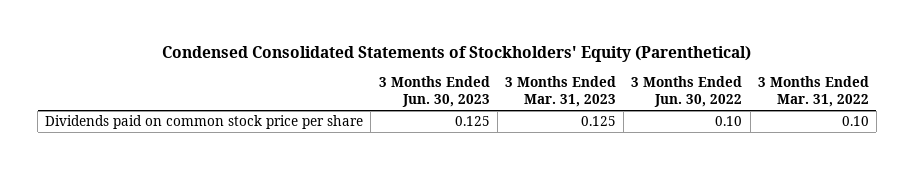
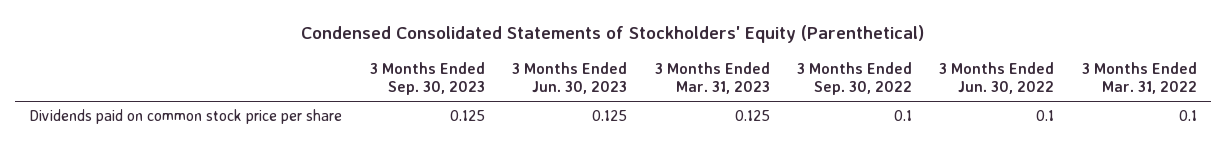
none -> [369,62,485,96] 3 Months Ended Sep. 30, 2023
none -> [797,62,913,96] 3 Months Ended Sep. 30, 2022
[715,116,743,127] 0.10 -> [1036,110,1055,122] 0.1
[841,116,869,127] 0.10 -> [1178,110,1197,122] 0.1

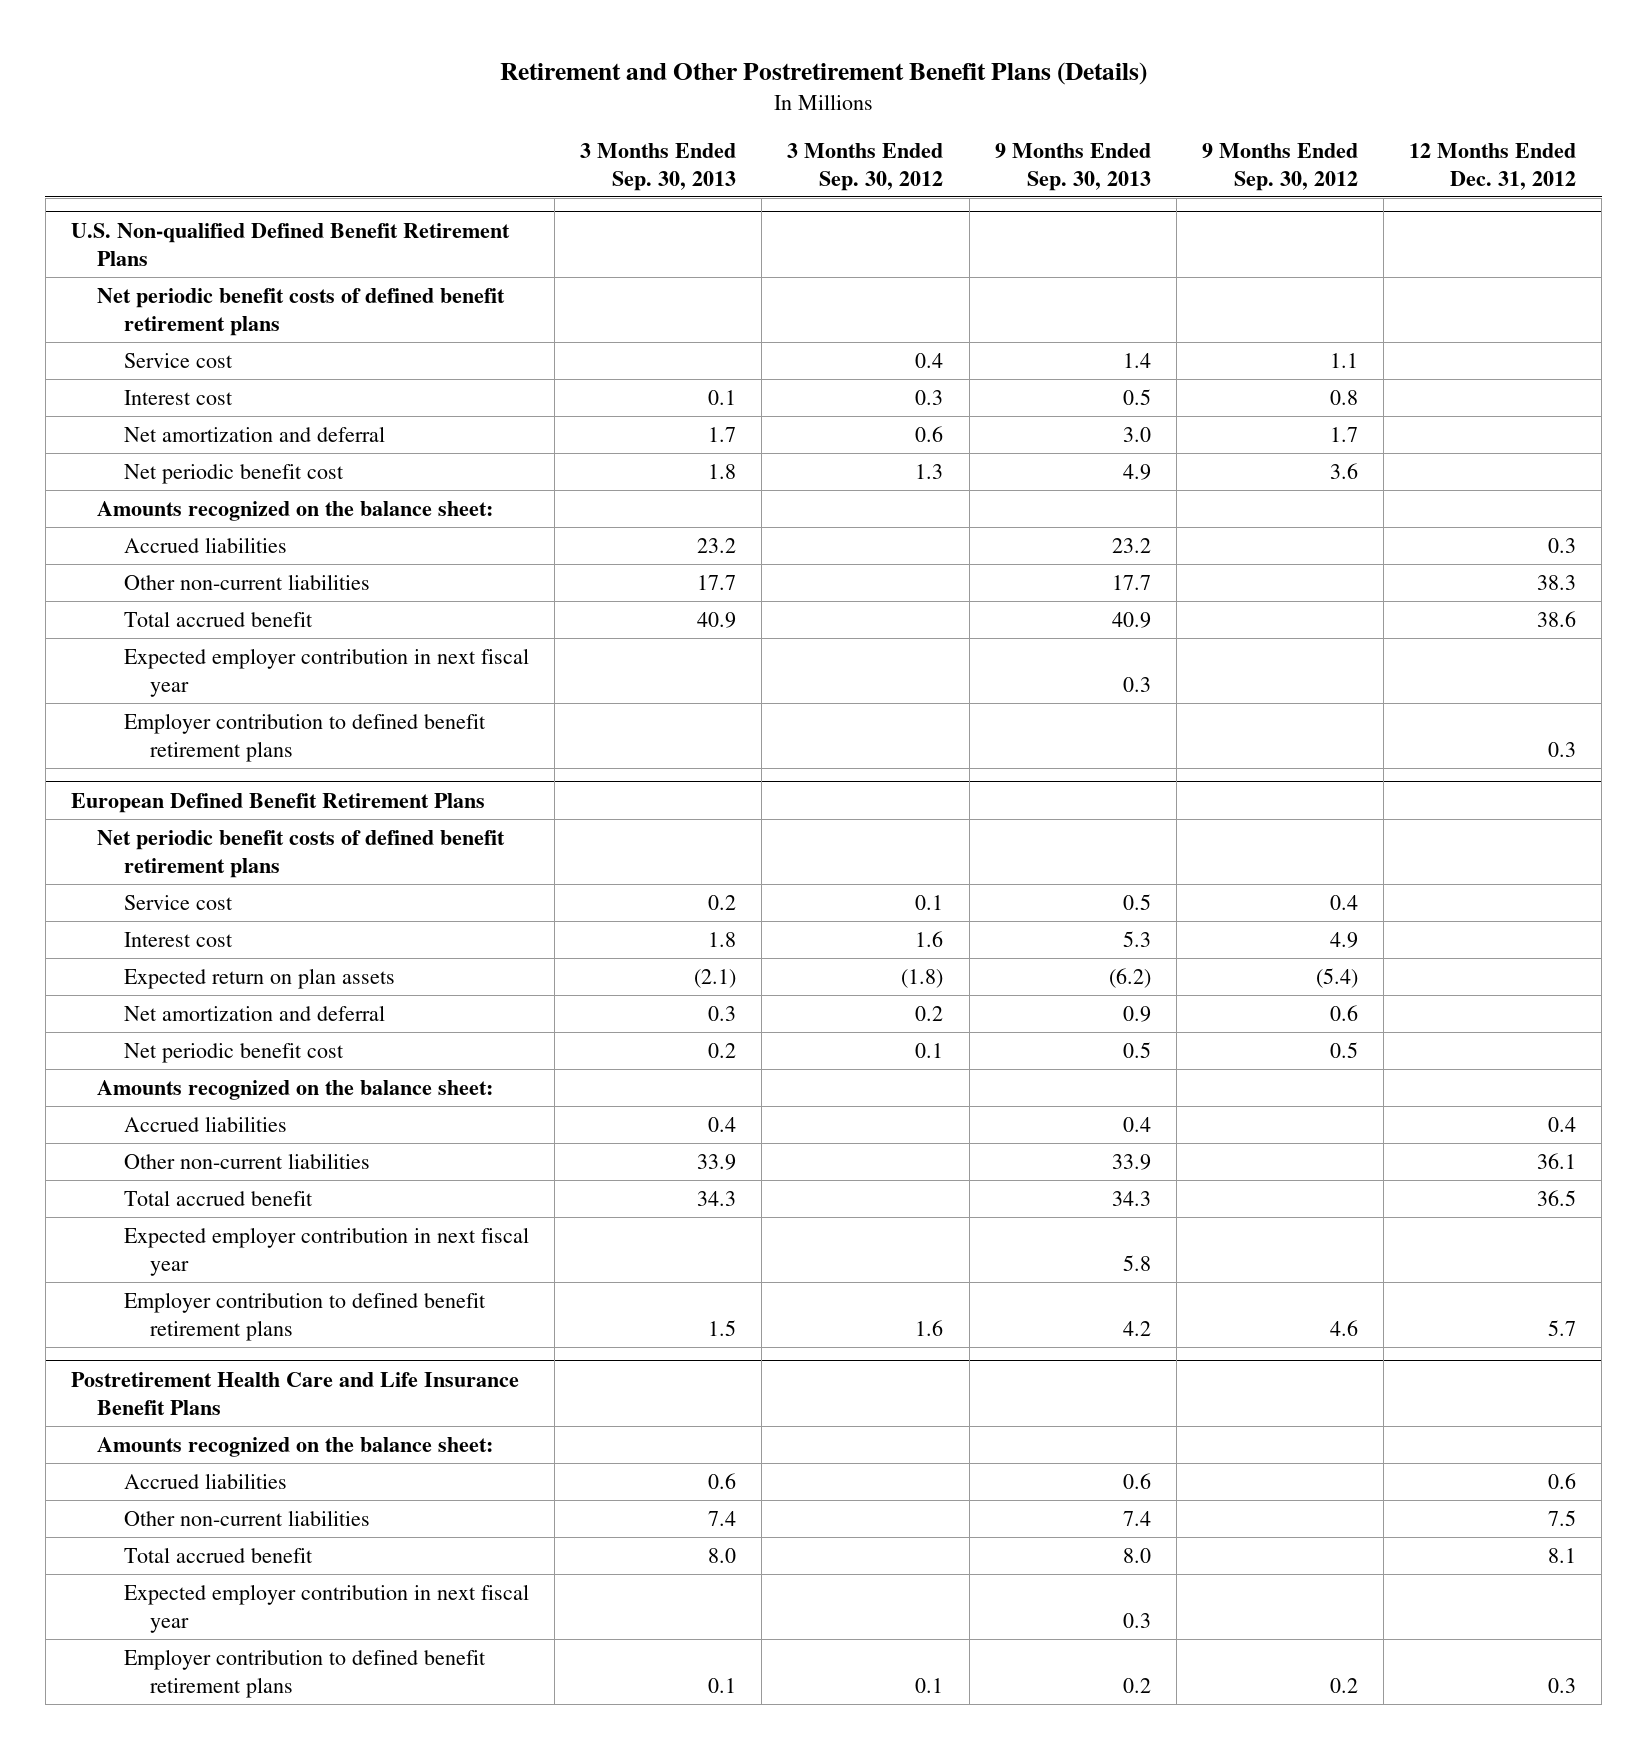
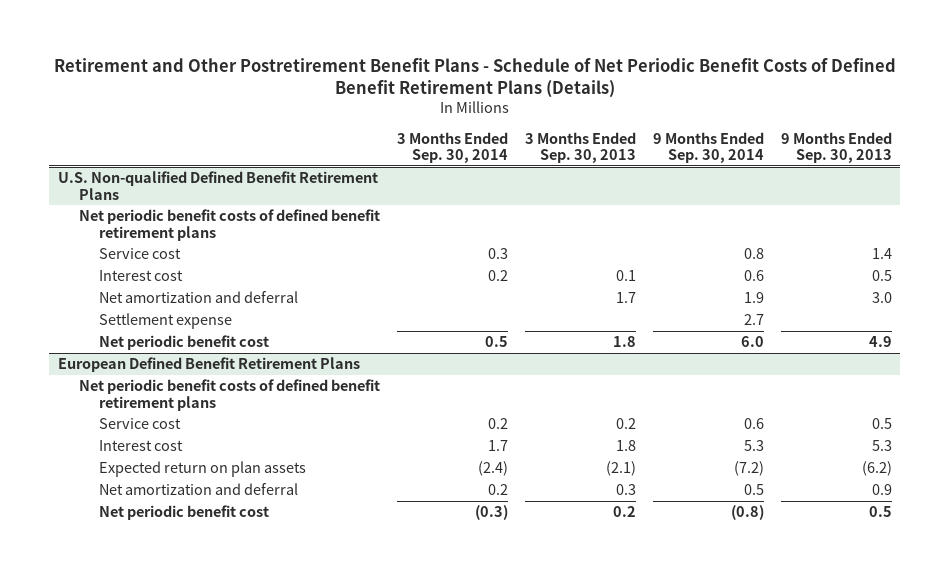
[499,61,1147,85] Retirement and Other Postretirement Benefit Plans (Details) -> [53,57,896,98] Retirement and Other Postretirement Benefit Plans - Schedule of Net Periodic Benefit Costs of Defined Benefit Retirement Plans (Details)
[787,142,944,191] 3 Months Ended Sep. 30, 2012 -> none
[1201,142,1358,191] 9 Months Ended Sep. 30, 2012 -> none
[1409,142,1577,190] 12 Months Ended Dec. 31, 2012 -> none
none -> [396,131,508,164] 3 Months Ended Sep. 30, 2014
none -> [652,131,764,164] 9 Months Ended Sep. 30, 2014
none -> [99,313,233,330] Settlement expense
[97,500,494,521] Amounts recognized on the balance sheet: -> none
[123,536,287,553] Accrued liabilities -> none
[123,573,370,590] Other non-current liabilities -> none
[123,610,313,627] Total accrued benefit -> none
[123,647,529,697] Expected employer contribution in next fiscal year -> none
[123,712,486,762] Employer contribution to defined benefit retirement plans -> none
[97,1079,494,1100] Amounts recognized on the balance sheet: -> none
[123,1115,287,1132] Accrued liabilities -> none
[123,1152,370,1169] Other non-current liabilities -> none
[123,1189,313,1206] Total accrued benefit -> none
[123,1226,529,1276] Expected employer contribution in next fiscal year -> none
[123,1291,486,1341] Employer contribution to defined benefit retirement plans -> none
[70,1371,519,1415] Postretirement Health Care and Life Insurance Benefit Plans -> none
[97,1436,494,1457] Amounts recognized on the balance sheet: -> none
[123,1472,287,1489] Accrued liabilities -> none
[123,1509,370,1526] Other non-current liabilities -> none
[123,1546,313,1563] Total accrued benefit -> none
[123,1583,529,1633] Expected employer contribution in next fiscal year -> none
[123,1648,486,1698] Employer contribution to defined benefit retirement plans -> none

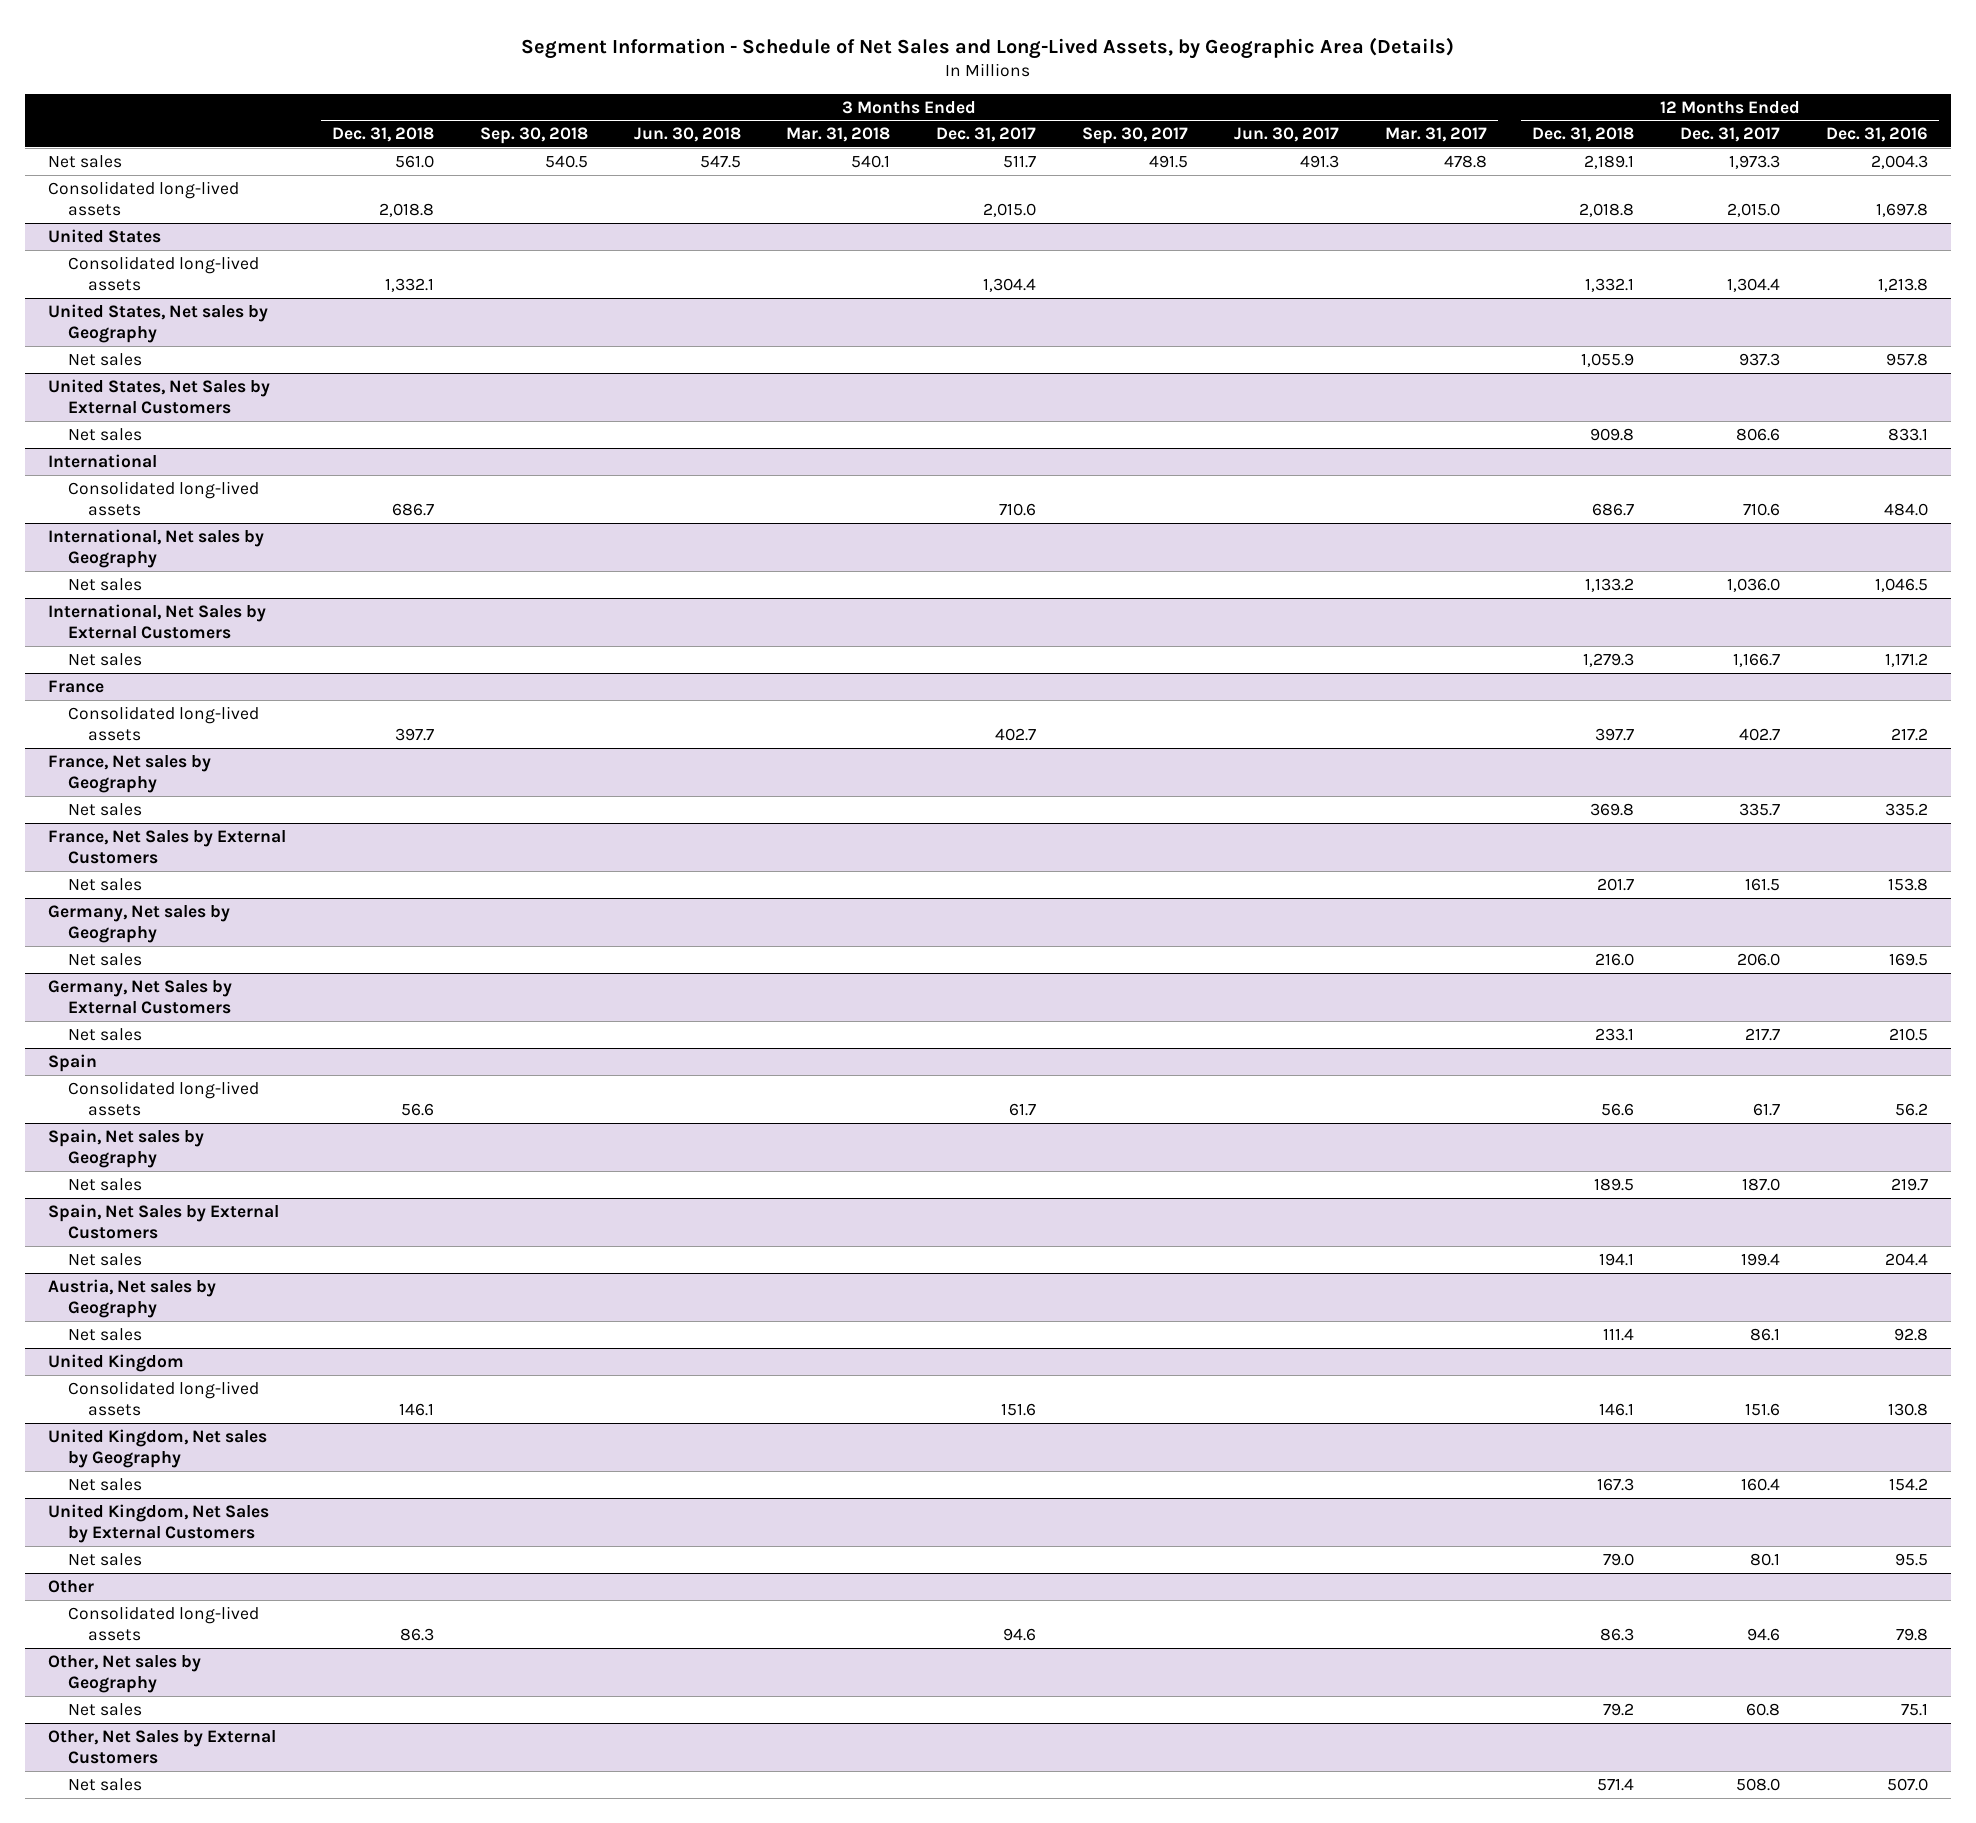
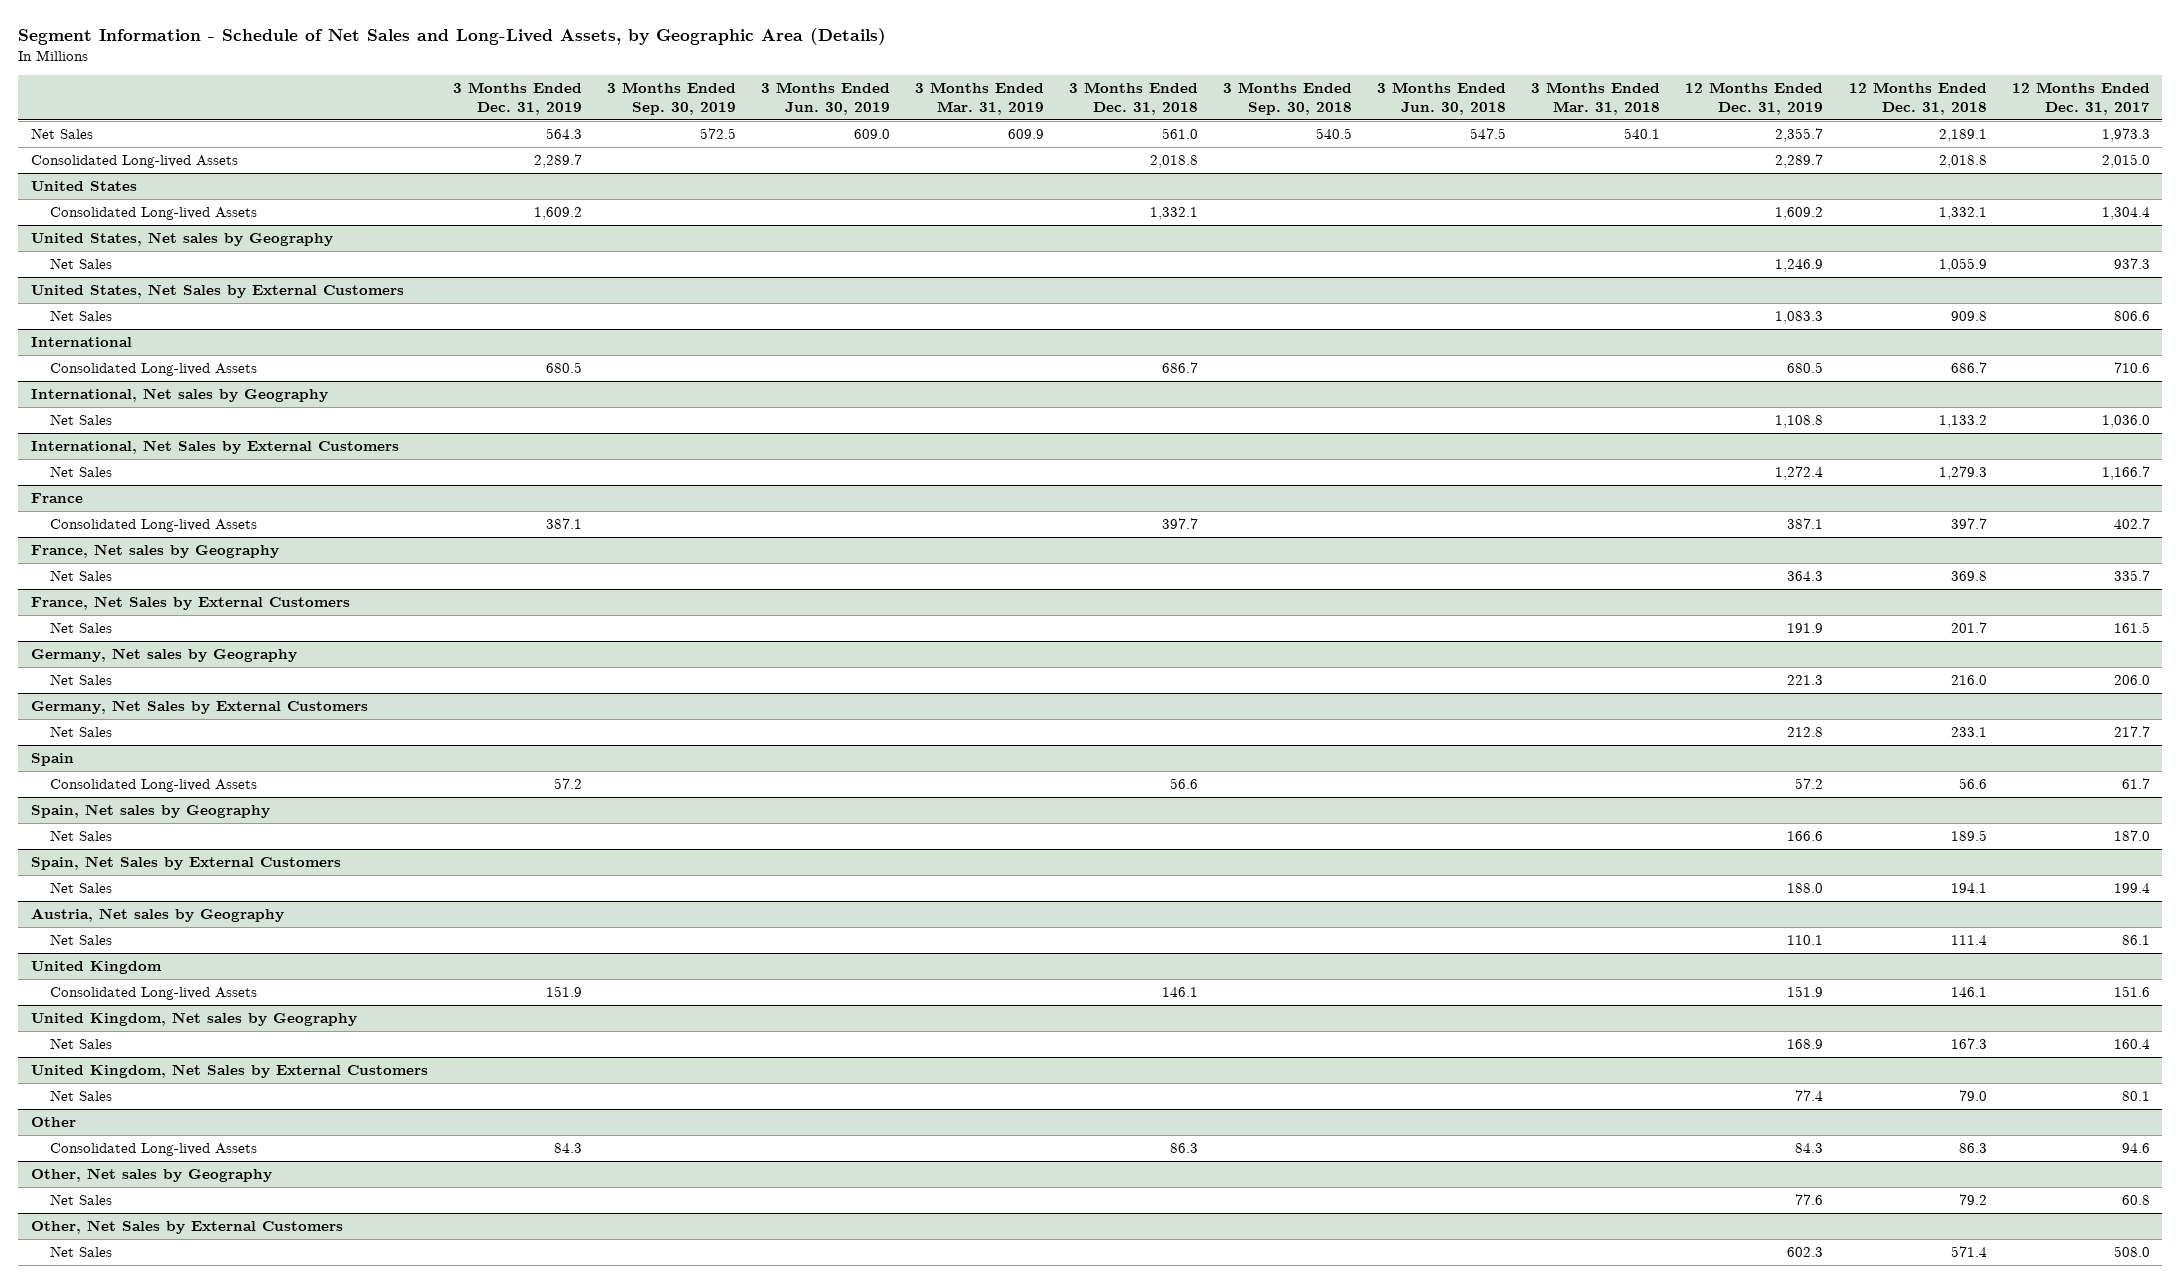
[936,127,1037,143] Dec. 31, 2017 -> none
[1082,127,1189,145] Sep. 30, 2017 -> none
[1233,127,1339,143] Jun. 30, 2017 -> none
[1384,127,1487,143] Mar. 31, 2017 -> none
[1826,127,1929,143] Dec. 31, 2016 -> none
none -> [452,82,582,115] 3 Months Ended Dec. 31, 2019
none -> [606,82,736,115] 3 Months Ended Sep. 30, 2019
none -> [760,82,890,115] 3 Months Ended Jun. 30, 2019
none -> [914,82,1044,115] 3 Months Ended Mar. 31, 2019
none -> [1685,82,1824,115] 12 Months Ended Dec. 31, 2019
[48,154,123,168] Net sales -> [30,128,93,140] Net Sales
[48,180,240,217] Consolidated long-lived assets -> [30,155,238,169] Consolidated Long-lived Assets
[68,255,260,292] Consolidated long-lived assets -> [50,207,258,221] Consolidated Long-lived Assets
[68,352,143,366] Net sales -> [50,258,113,270] Net Sales
[68,427,143,441] Net sales -> [50,310,113,322] Net Sales
[68,480,260,517] Consolidated long-lived assets -> [50,363,258,377] Consolidated Long-lived Assets
[68,577,143,591] Net sales -> [50,414,113,426] Net Sales
[68,652,143,666] Net sales -> [50,466,113,478] Net Sales
[68,705,260,742] Consolidated long-lived assets -> [50,519,258,533] Consolidated Long-lived Assets
[68,802,143,816] Net sales -> [50,570,113,582] Net Sales
[68,877,143,891] Net sales -> [50,622,113,634] Net Sales
[68,952,143,966] Net sales -> [50,674,113,686] Net Sales
[68,1027,143,1041] Net sales -> [50,726,113,738] Net Sales
[68,1080,260,1117] Consolidated long-lived assets -> [50,779,258,793] Consolidated Long-lived Assets
[68,1177,143,1191] Net sales -> [50,830,113,842] Net Sales
[68,1252,143,1266] Net sales -> [50,882,113,894] Net Sales
[68,1327,143,1341] Net sales -> [50,934,113,946] Net Sales
[68,1380,260,1417] Consolidated long-lived assets -> [50,987,258,1001] Consolidated Long-lived Assets
[68,1477,143,1491] Net sales -> [50,1038,113,1050] Net Sales
[68,1552,143,1566] Net sales -> [50,1090,113,1102] Net Sales
[68,1605,260,1642] Consolidated long-lived assets -> [50,1143,258,1157] Consolidated Long-lived Assets
[68,1702,143,1716] Net sales -> [50,1194,113,1206] Net Sales
[68,1777,143,1791] Net sales -> [50,1246,113,1258] Net Sales

